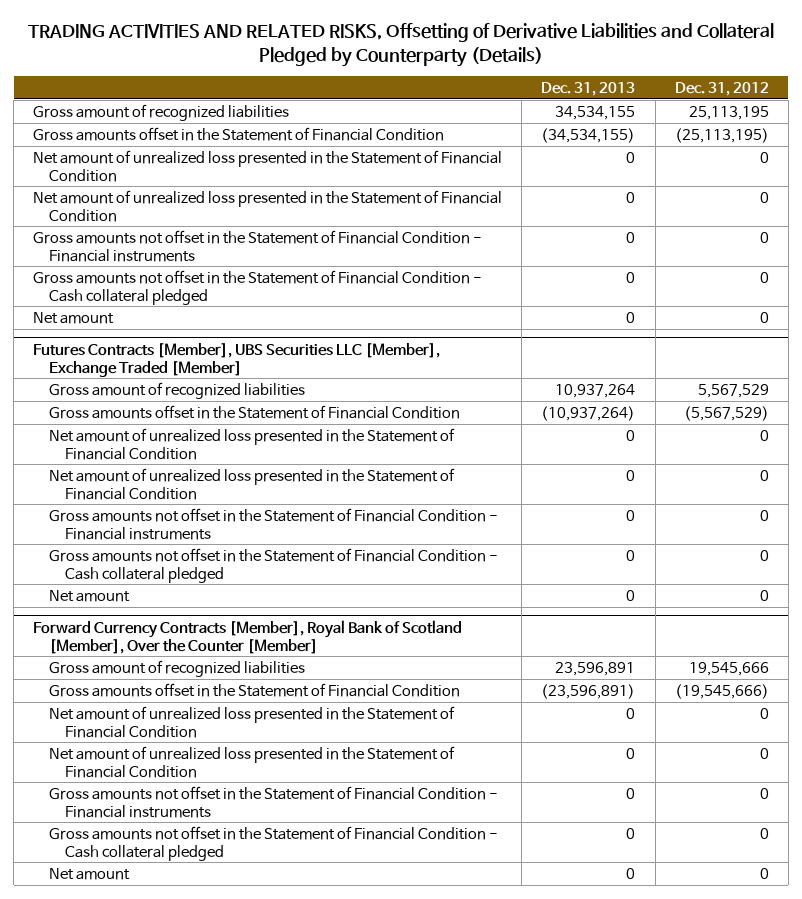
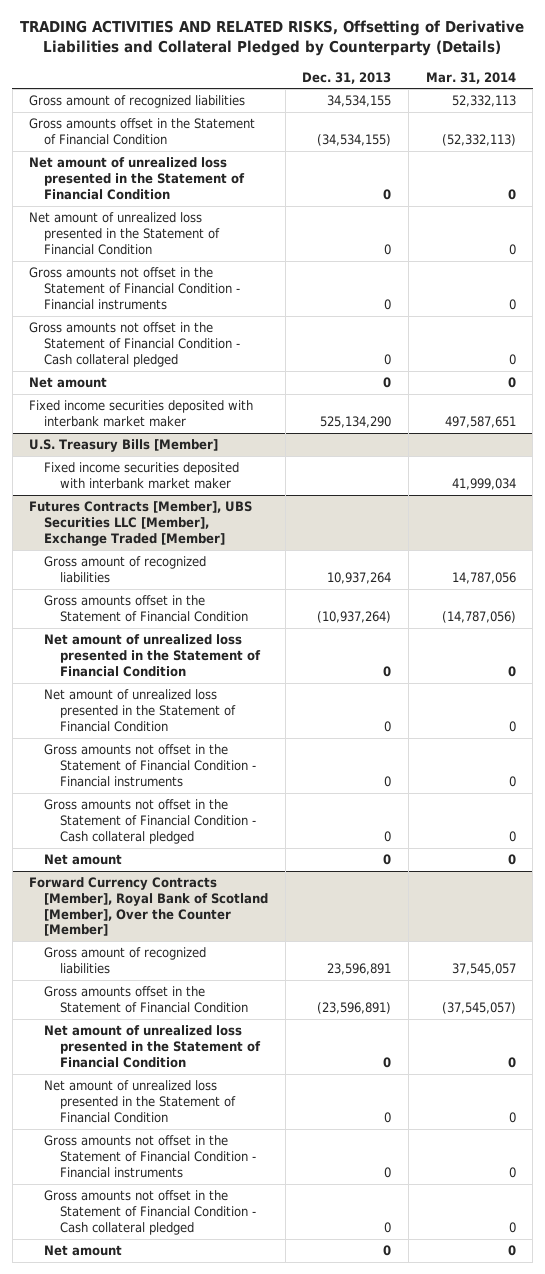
[674,81,769,96] Dec. 31, 2012 -> none
none -> [425,71,516,84] Mar. 31, 2014
none -> [29,400,254,427] Fixed income securities deposited with interbank market maker
none -> [29,439,219,453] U.S. Treasury Bills [Member]
none -> [44,462,240,489] Fixed income securities deposited with interbank market maker

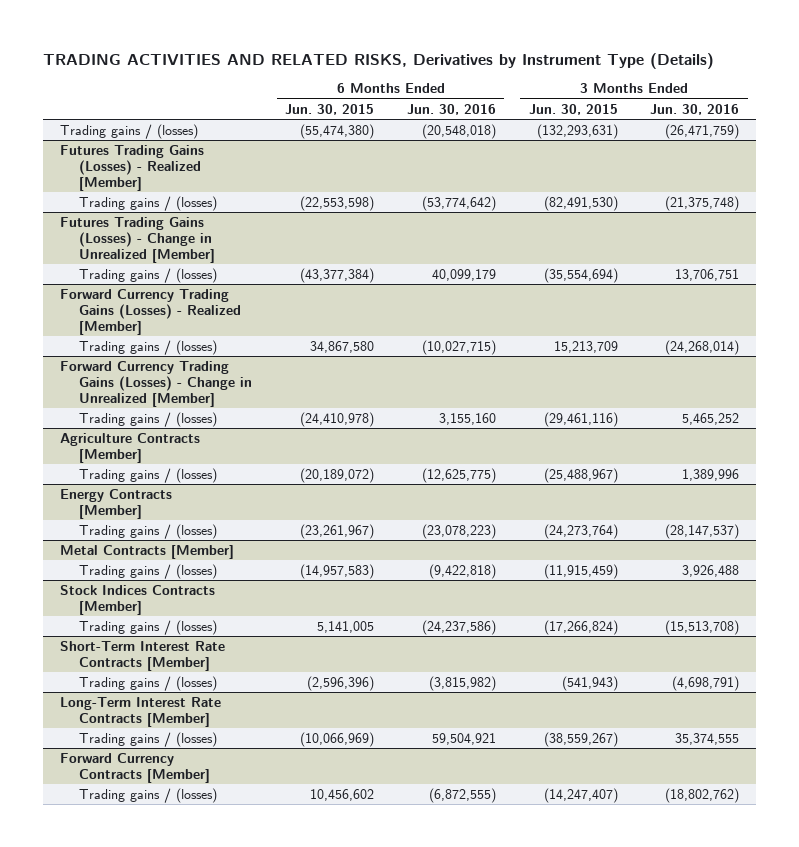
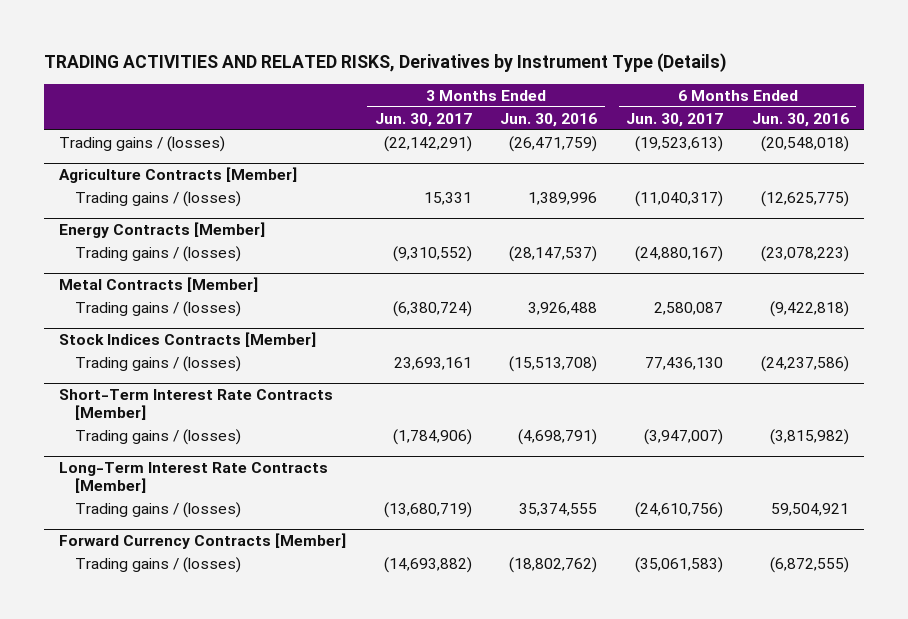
[285,103,375,115] Jun. 30, 2015 -> none
[528,103,618,115] Jun. 30, 2015 -> none
none -> [374,112,472,127] Jun. 30, 2017
none -> [626,112,724,127] Jun. 30, 2017
[59,144,204,192] Futures Trading Gains (Losses) - Realized [Member] -> none
[79,195,218,211] Trading gains / (losses) -> none
[59,216,216,264] Futures Trading Gains (Losses) - Change in Unrealized [Member] -> none
[79,267,218,283] Trading gains / (losses) -> none
[59,288,242,336] Forward Currency Trading Gains (Losses) - Realized [Member] -> none
[79,339,218,355] Trading gains / (losses) -> none
[59,360,253,408] Forward Currency Trading Gains (Losses) - Change in Unrealized [Member] -> none
[79,411,218,427] Trading gains / (losses) -> none

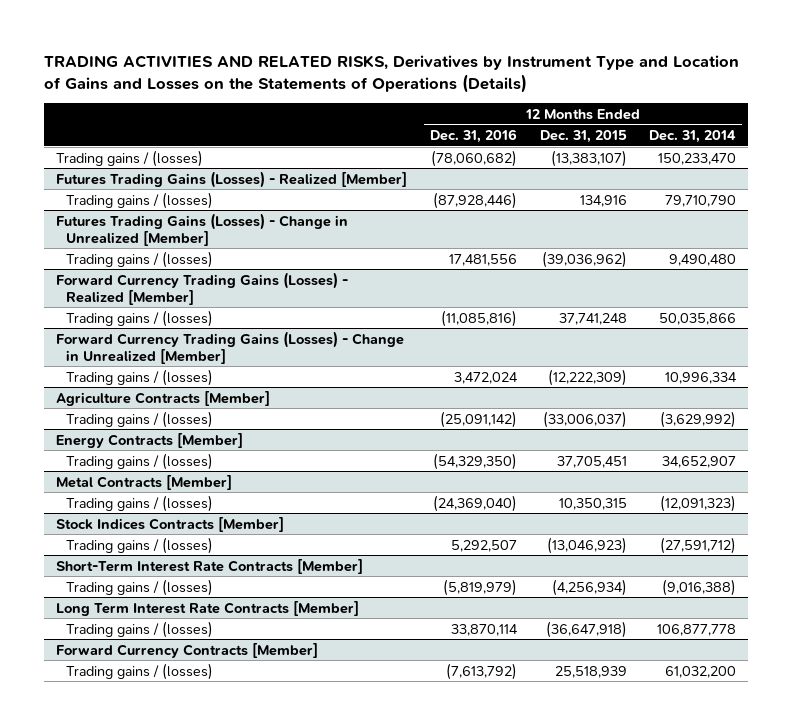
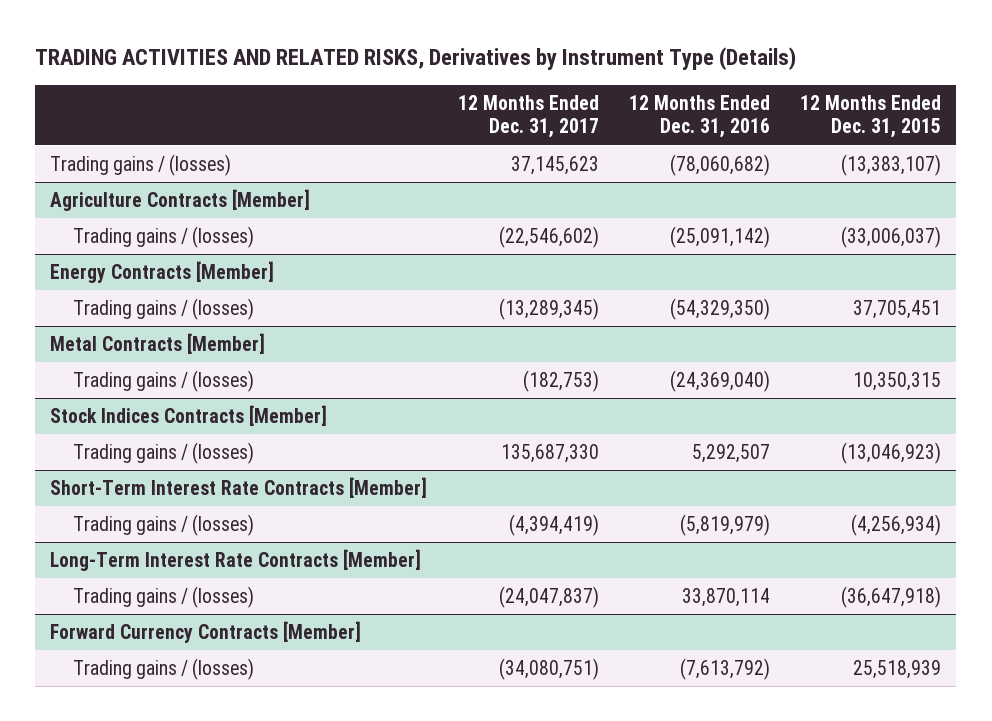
[44,54,740,93] TRADING ACTIVITIES AND RELATED RISKS, Derivatives by Instrument Type and Location of Gains and Losses on the Statements of Operations (Details) -> [35,47,797,71] TRADING ACTIVITIES AND RELATED RISKS, Derivatives by Instrument Type (Details)
[649,130,737,144] Dec. 31, 2014 -> none
none -> [457,94,599,139] 12 Months Ended Dec. 31, 2017
[55,170,407,188] Futures Trading Gains (Losses) - Realized [Member] -> none
[66,191,214,209] Trading gains / (losses) -> none
[55,212,348,246] Futures Trading Gains (Losses) - Change in Unrealized [Member] -> none
[66,250,214,268] Trading gains / (losses) -> none
[55,271,348,305] Forward Currency Trading Gains (Losses) - Realized [Member] -> none
[66,309,214,327] Trading gains / (losses) -> none
[55,330,404,364] Forward Currency Trading Gains (Losses) - Change in Unrealized [Member] -> none
[66,368,214,386] Trading gains / (losses) -> none
[55,600,359,616] Long Term Interest Rate Contracts [Member] -> [50,548,422,571] Long-Term Interest Rate Contracts [Member]

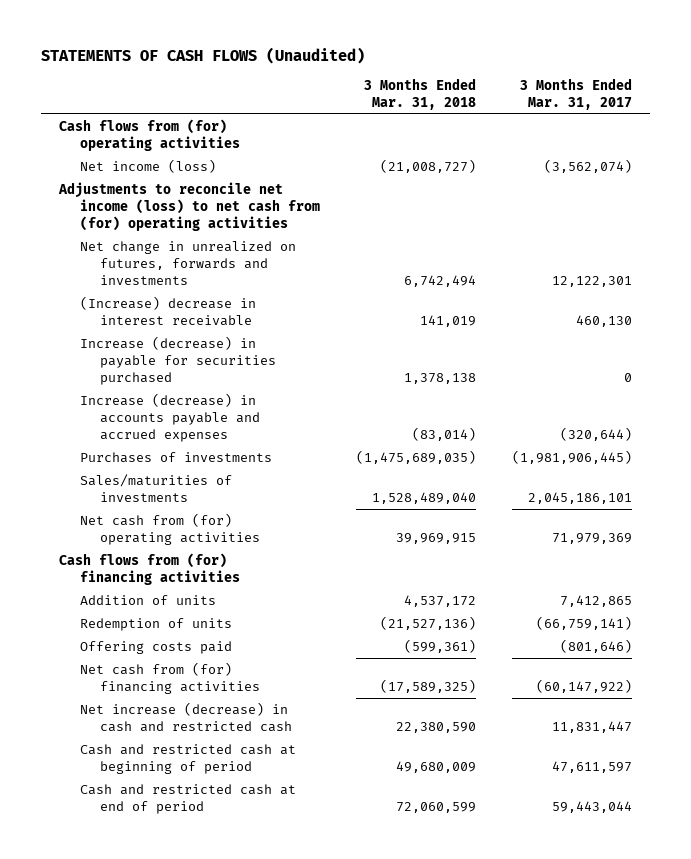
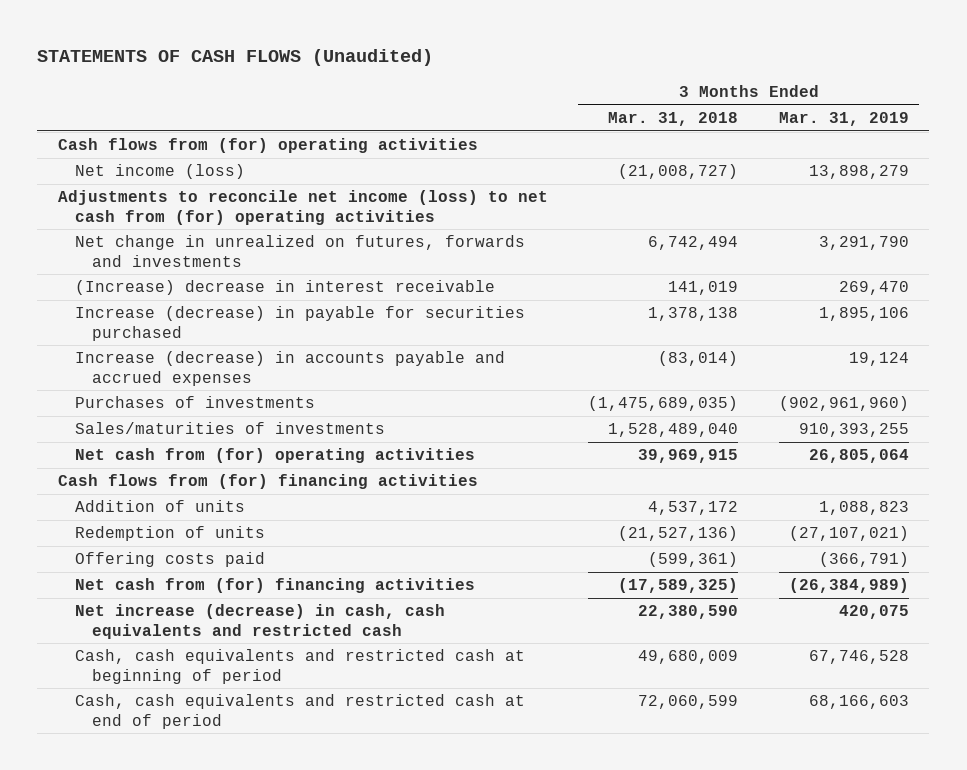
[520,78,633,110] 3 Months Ended Mar. 31, 2017 -> none
none -> [779,112,910,127] Mar. 31, 2019
[79,702,293,732] Net increase (decrease) in cash and restricted cash -> [74,604,445,639] Net increase (decrease) in cash, cash equivalents and restricted cash
[79,744,296,774] Cash and restricted cash at beginning of period -> [74,649,525,684] Cash, cash equivalents and restricted cash at beginning of period
[79,784,296,814] Cash and restricted cash at end of period -> [74,694,525,729] Cash, cash equivalents and restricted cash at end of period

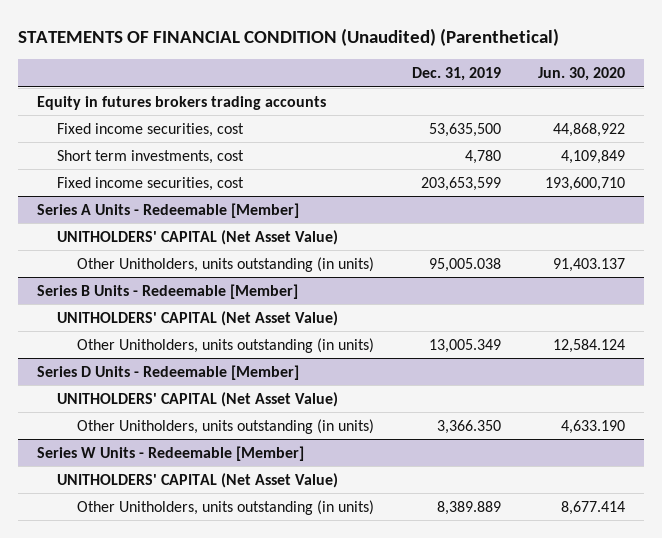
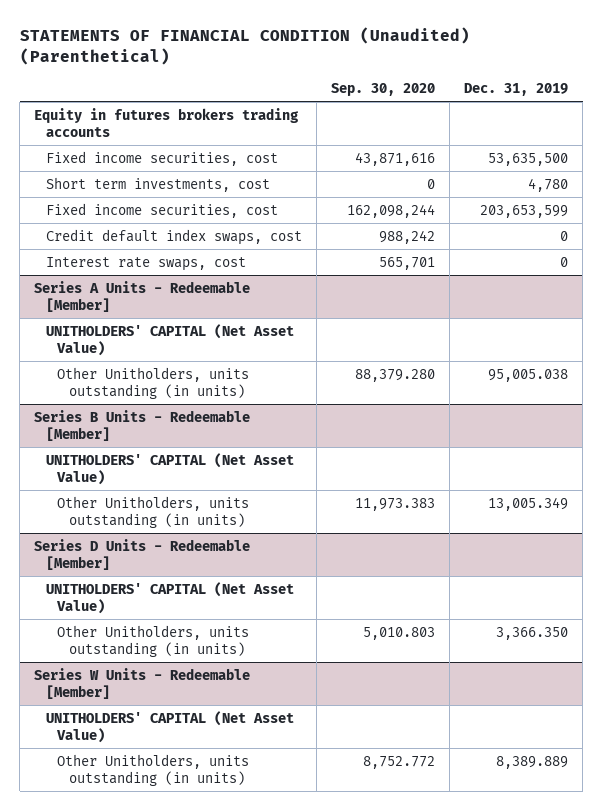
[538,67,626,82] Jun. 30, 2020 -> none
none -> [330,83,435,97] Sep. 30, 2020
none -> [45,228,302,245] Credit default index swaps, cost
none -> [45,256,246,271] Interest rate swaps, cost

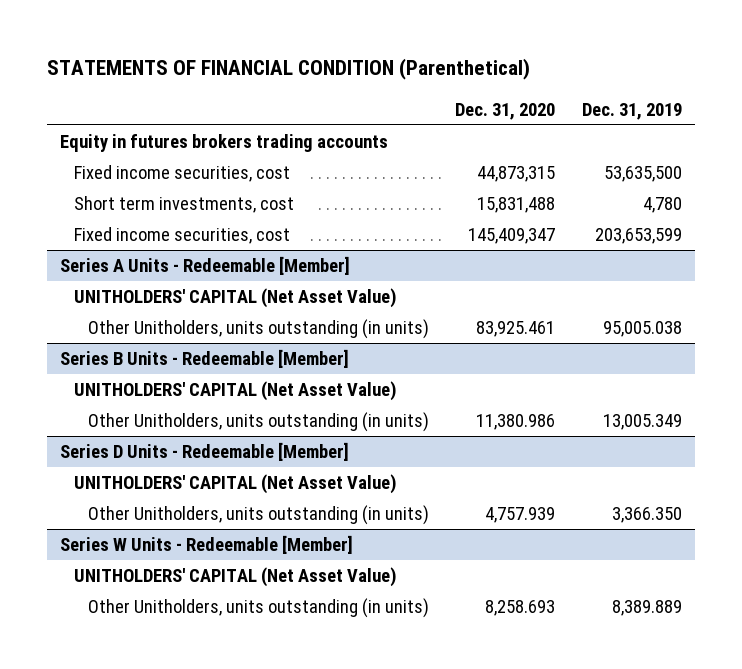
[19,26,470,65] STATEMENTS OF FINANCIAL CONDITION (Unaudited) (Parenthetical) -> [47,58,531,81] STATEMENTS OF FINANCIAL CONDITION (Parenthetical)
[330,83,435,97] Sep. 30, 2020 -> none
none -> [455,102,556,120] Dec. 31, 2020
[45,228,302,245] Credit default index swaps, cost -> none
[45,256,246,271] Interest rate swaps, cost -> none

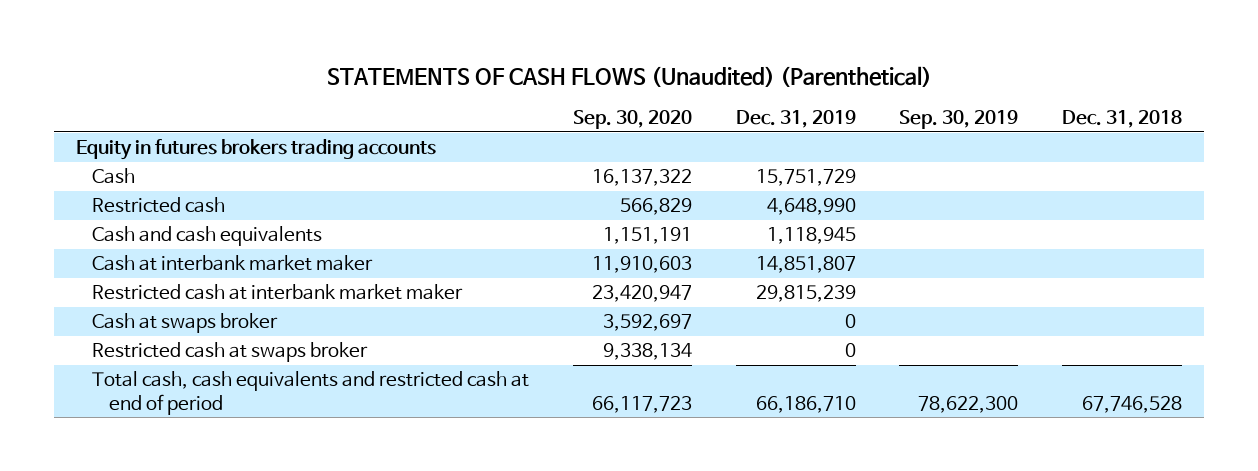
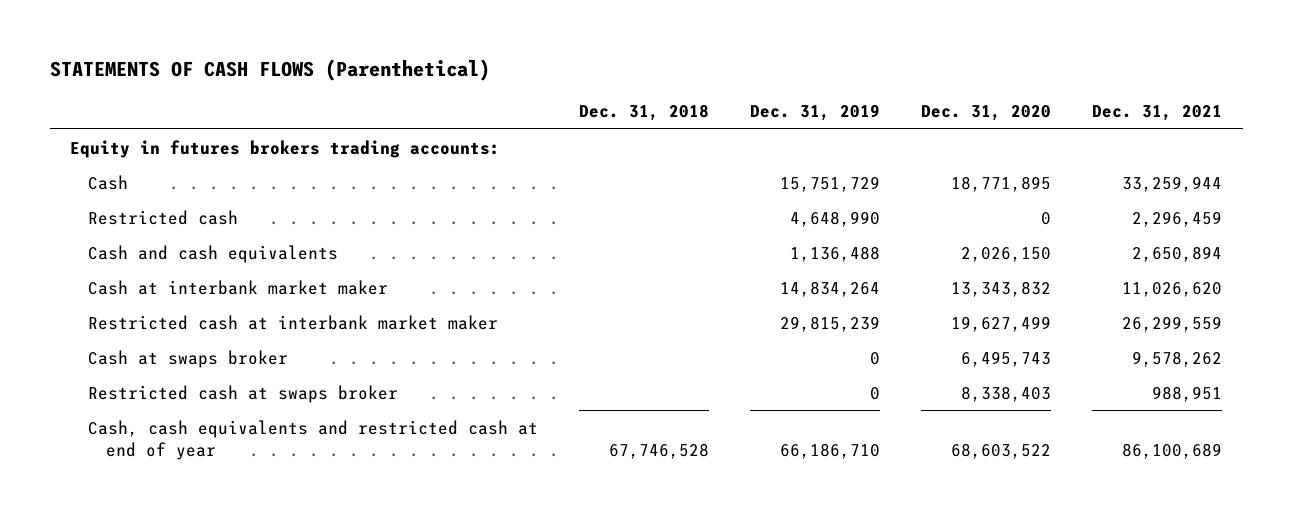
[327,65,933,87] STATEMENTS OF CASH FLOWS (Unaudited) (Parenthetical) -> [49,59,490,82] STATEMENTS OF CASH FLOWS (Parenthetical)
[573,110,693,130] Sep. 30, 2020 -> none
[899,110,1019,130] Sep. 30, 2019 -> none
none -> [921,105,1052,122] Dec. 31, 2020
none -> [1092,105,1223,122] Dec. 31, 2021
[76,139,437,161] Equity in futures brokers trading accounts -> [70,139,501,158] Equity in futures brokers trading accounts:
[766,227,856,245] 1,118,945 -> [790,245,881,262] 1,136,488
[755,256,856,274] 14,851,807 -> [780,280,881,297] 14,834,264
[92,371,530,415] Total cash, cash equivalents and restricted cash at end of period -> [88,419,539,460] Cash, cash equivalents and restricted cash at end of year

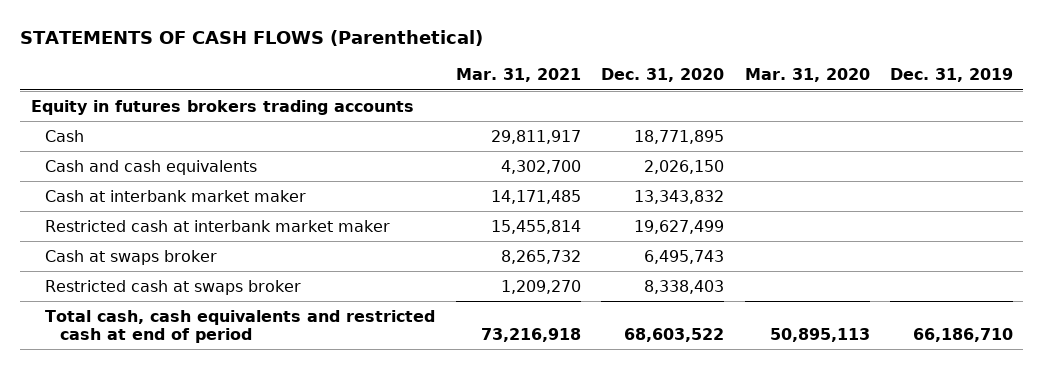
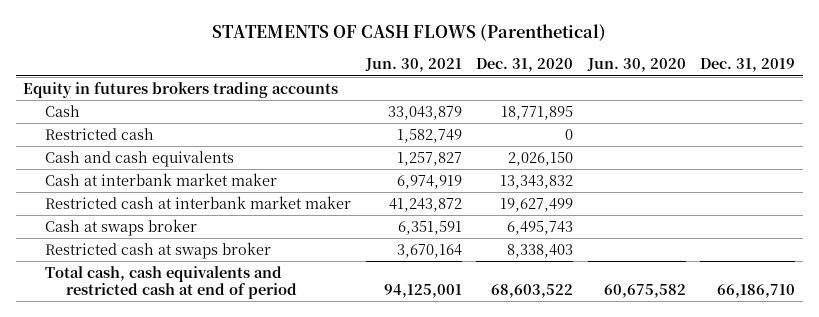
[455,68,581,83] Mar. 31, 2021 -> none
[744,68,870,83] Mar. 31, 2020 -> none
none -> [364,58,462,73] Jun. 30, 2021
none -> [586,58,686,73] Jun. 30, 2020
none -> [44,127,154,140] Restricted cash

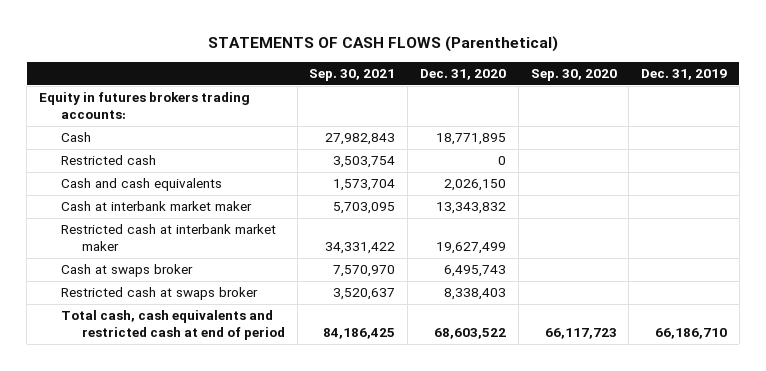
[364,58,462,73] Jun. 30, 2021 -> none
[586,58,686,73] Jun. 30, 2020 -> none
none -> [309,68,396,81] Sep. 30, 2021
none -> [530,68,617,81] Sep. 30, 2020
[23,81,339,98] Equity in futures brokers trading accounts -> [39,92,251,120] Equity in futures brokers trading accounts:

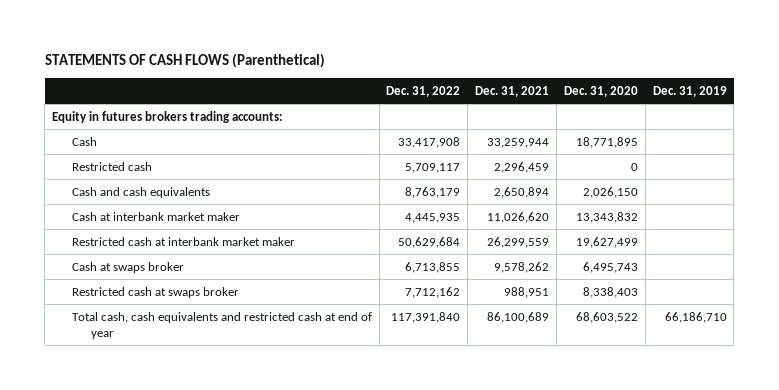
[309,68,396,81] Sep. 30, 2021 -> none
[530,68,617,81] Sep. 30, 2020 -> none
none -> [386,85,461,97] Dec. 31, 2022
none -> [475,85,550,97] Dec. 31, 2021
[60,310,285,341] Total cash, cash equivalents and restricted cash at end of period -> [71,311,372,339] Total cash, cash equivalents and restricted cash at end of year

